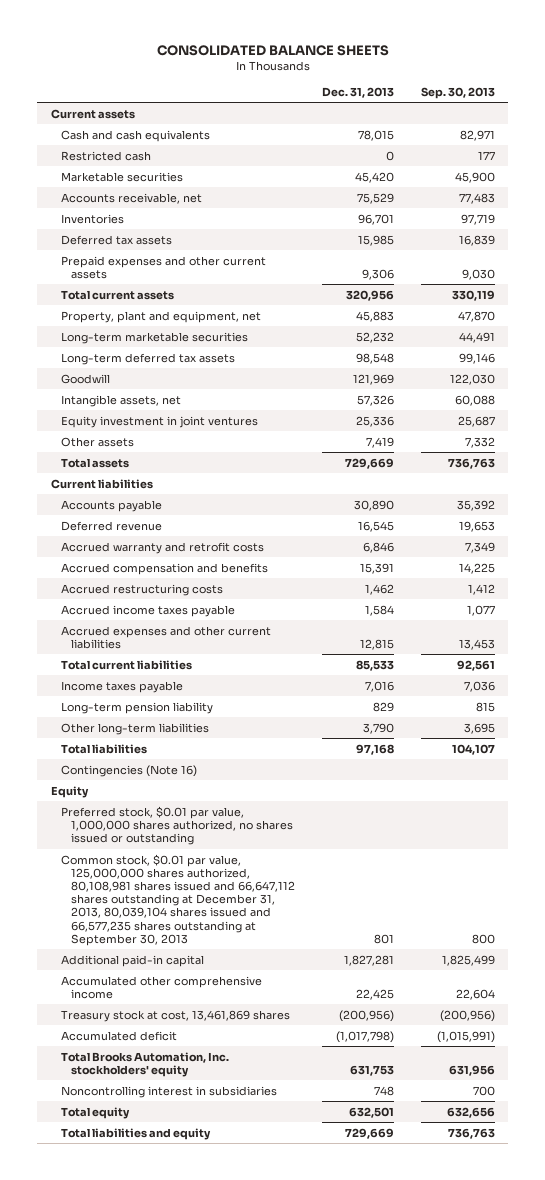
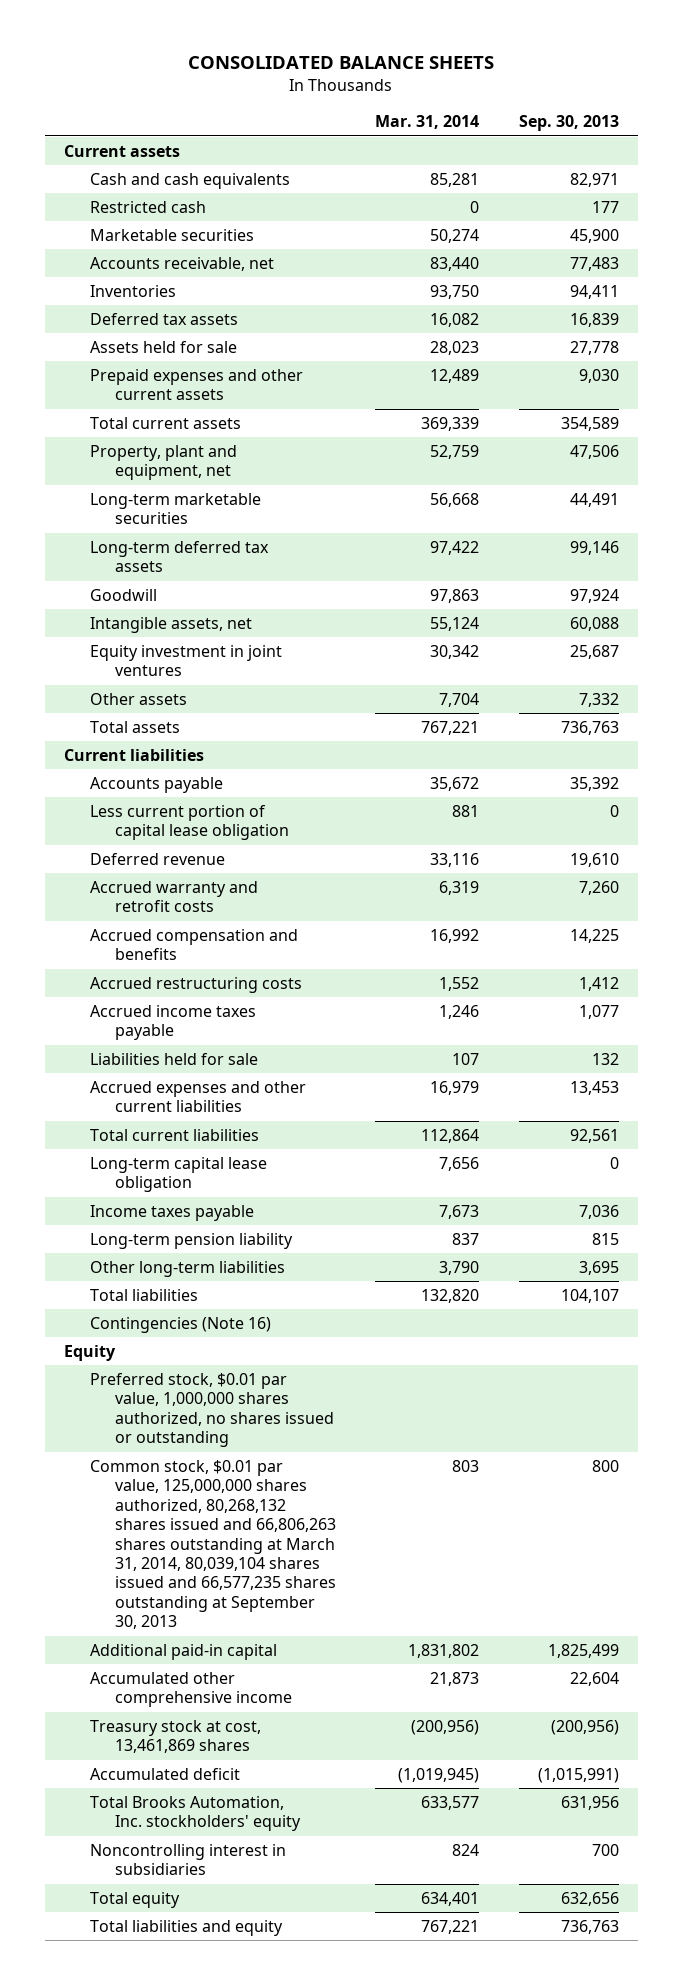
[321,86,394,98] Dec. 31, 2013 -> none
none -> [375,115,480,130] Mar. 31, 2014
[460,213,495,225] 97,719 -> [569,284,619,299] 94,411
none -> [89,340,237,353] Assets held for sale
[451,289,495,301] 330,119 -> [560,416,619,431] 354,589
[457,310,495,322] 47,870 -> [569,444,619,459] 47,506
[449,373,495,385] 122,030 -> [569,588,619,603] 97,924
none -> [89,804,290,841] Less current portion of capital lease obligation
[458,520,495,532] 19,653 -> [569,852,619,867] 19,610
[464,541,495,553] 7,349 -> [578,880,619,895] 7,260
none -> [89,1052,258,1065] Liabilities held for sale
none -> [89,1156,267,1193] Long-term capital lease obligation
[60,853,296,946] Common stock, $0.01 par value, 125,000,000 shares authorized, 80,108,981 shares issued and 66,647,112 shares outstanding at December 31, 2013, 80,039,104 shares issued and 66,577,235 shares outstanding at September 30, 2013 -> [89,1459,337,1630] Common stock, $0.01 par value, 125,000,000 shares authorized, 80,268,132 shares issued and 66,806,263 shares outstanding at March 31, 2014, 80,039,104 shares issued and 66,577,235 shares outstanding at September 30, 2013

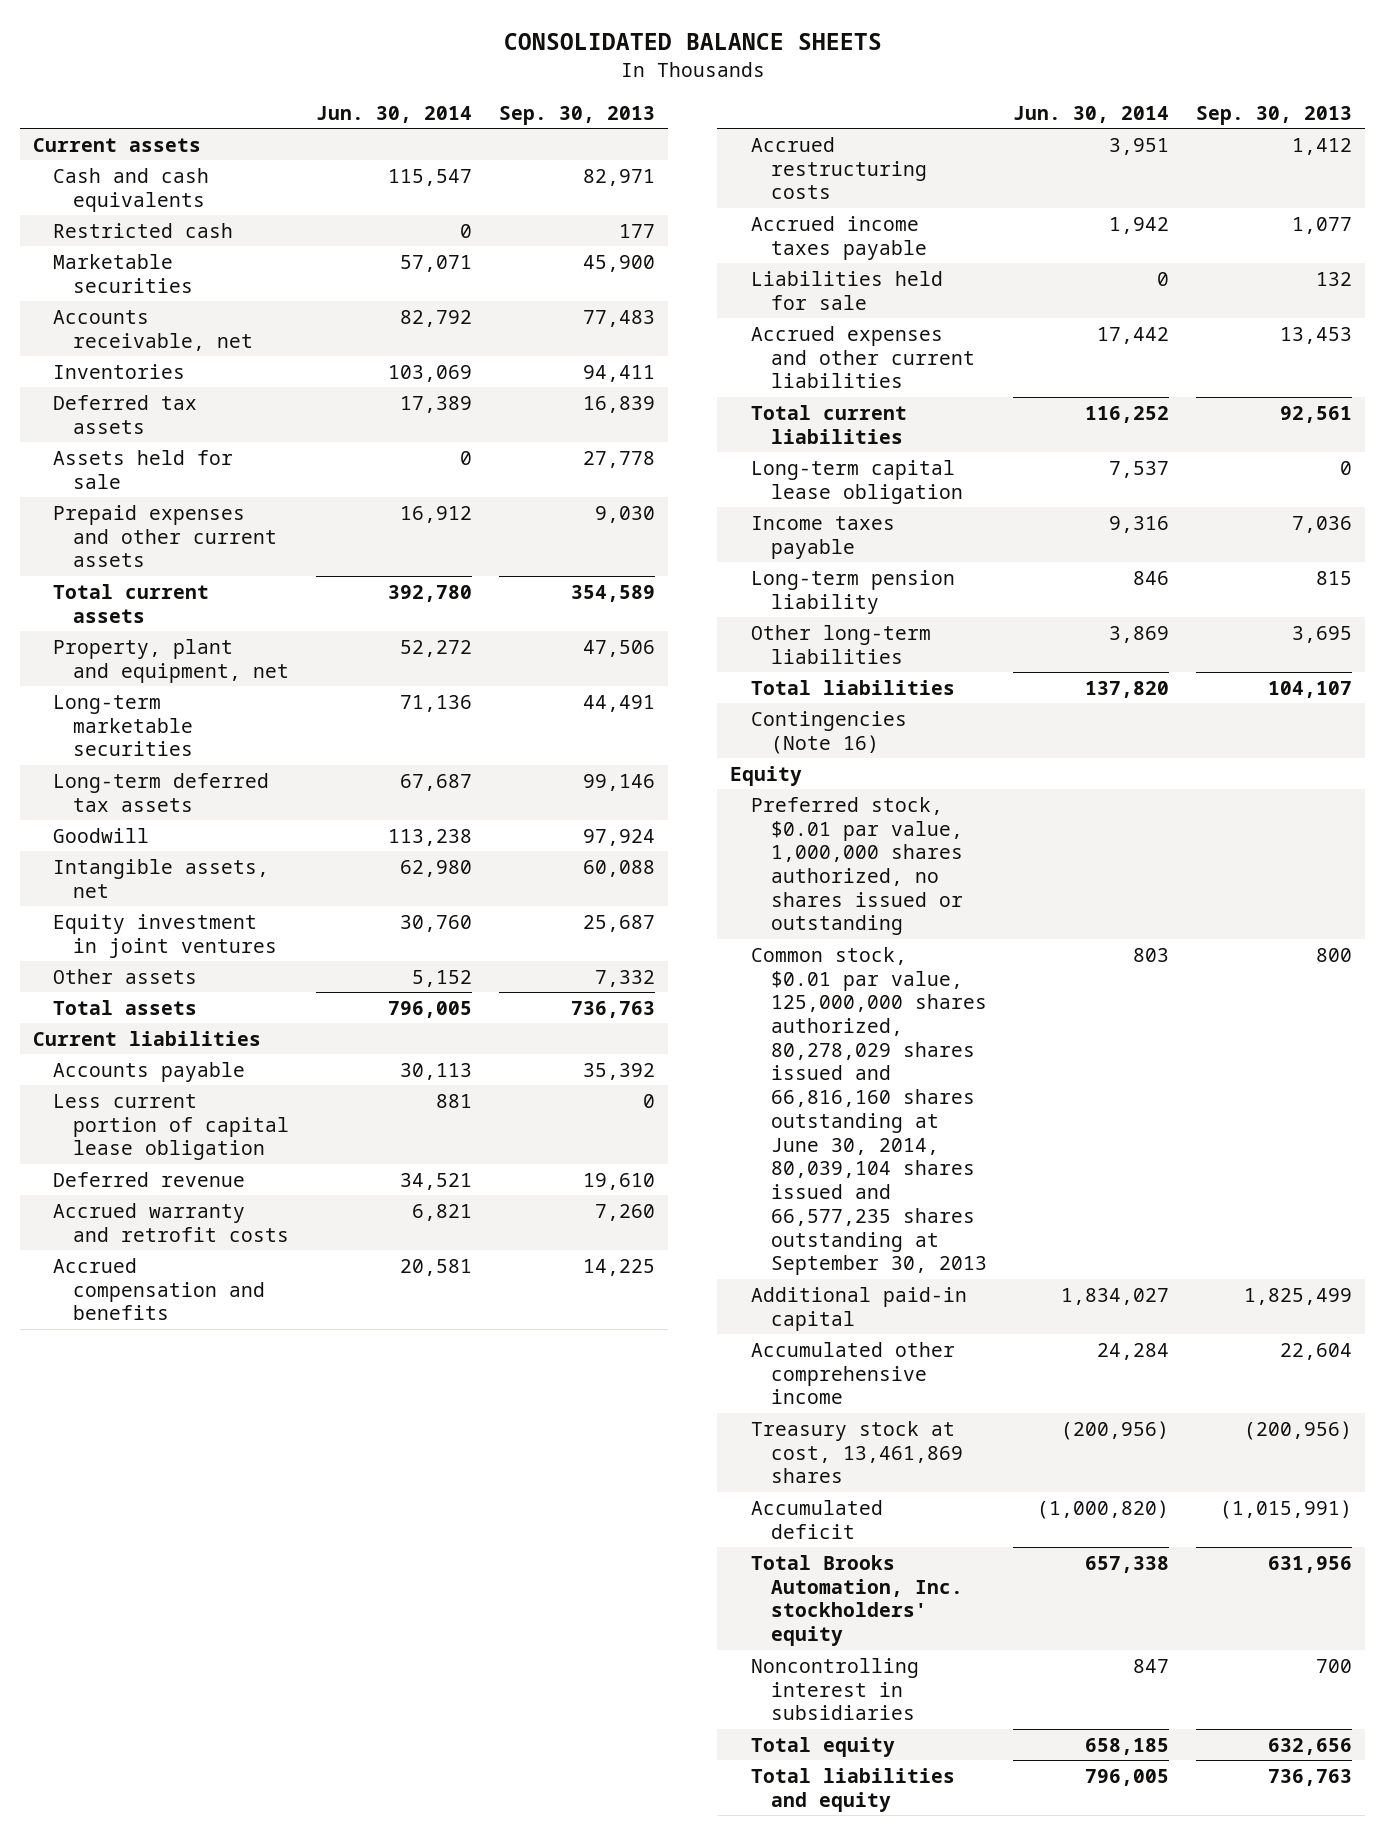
[375,115,480,130] Mar. 31, 2014 -> none
none -> [316,105,473,123] Jun. 30, 2014
[89,1459,337,1630] Common stock, $0.01 par value, 125,000,000 shares authorized, 80,268,132 shares issued and 66,806,263 shares outstanding at March 31, 2014, 80,039,104 shares issued and 66,577,235 shares outstanding at September 30, 2013 -> [750,946,987,1276] Common stock, $0.01 par value, 125,000,000 shares authorized, 80,278,029 shares issued and 66,816,160 shares outstanding at June 30, 2014, 80,039,104 shares issued and 66,577,235 shares outstanding at September 30, 2013

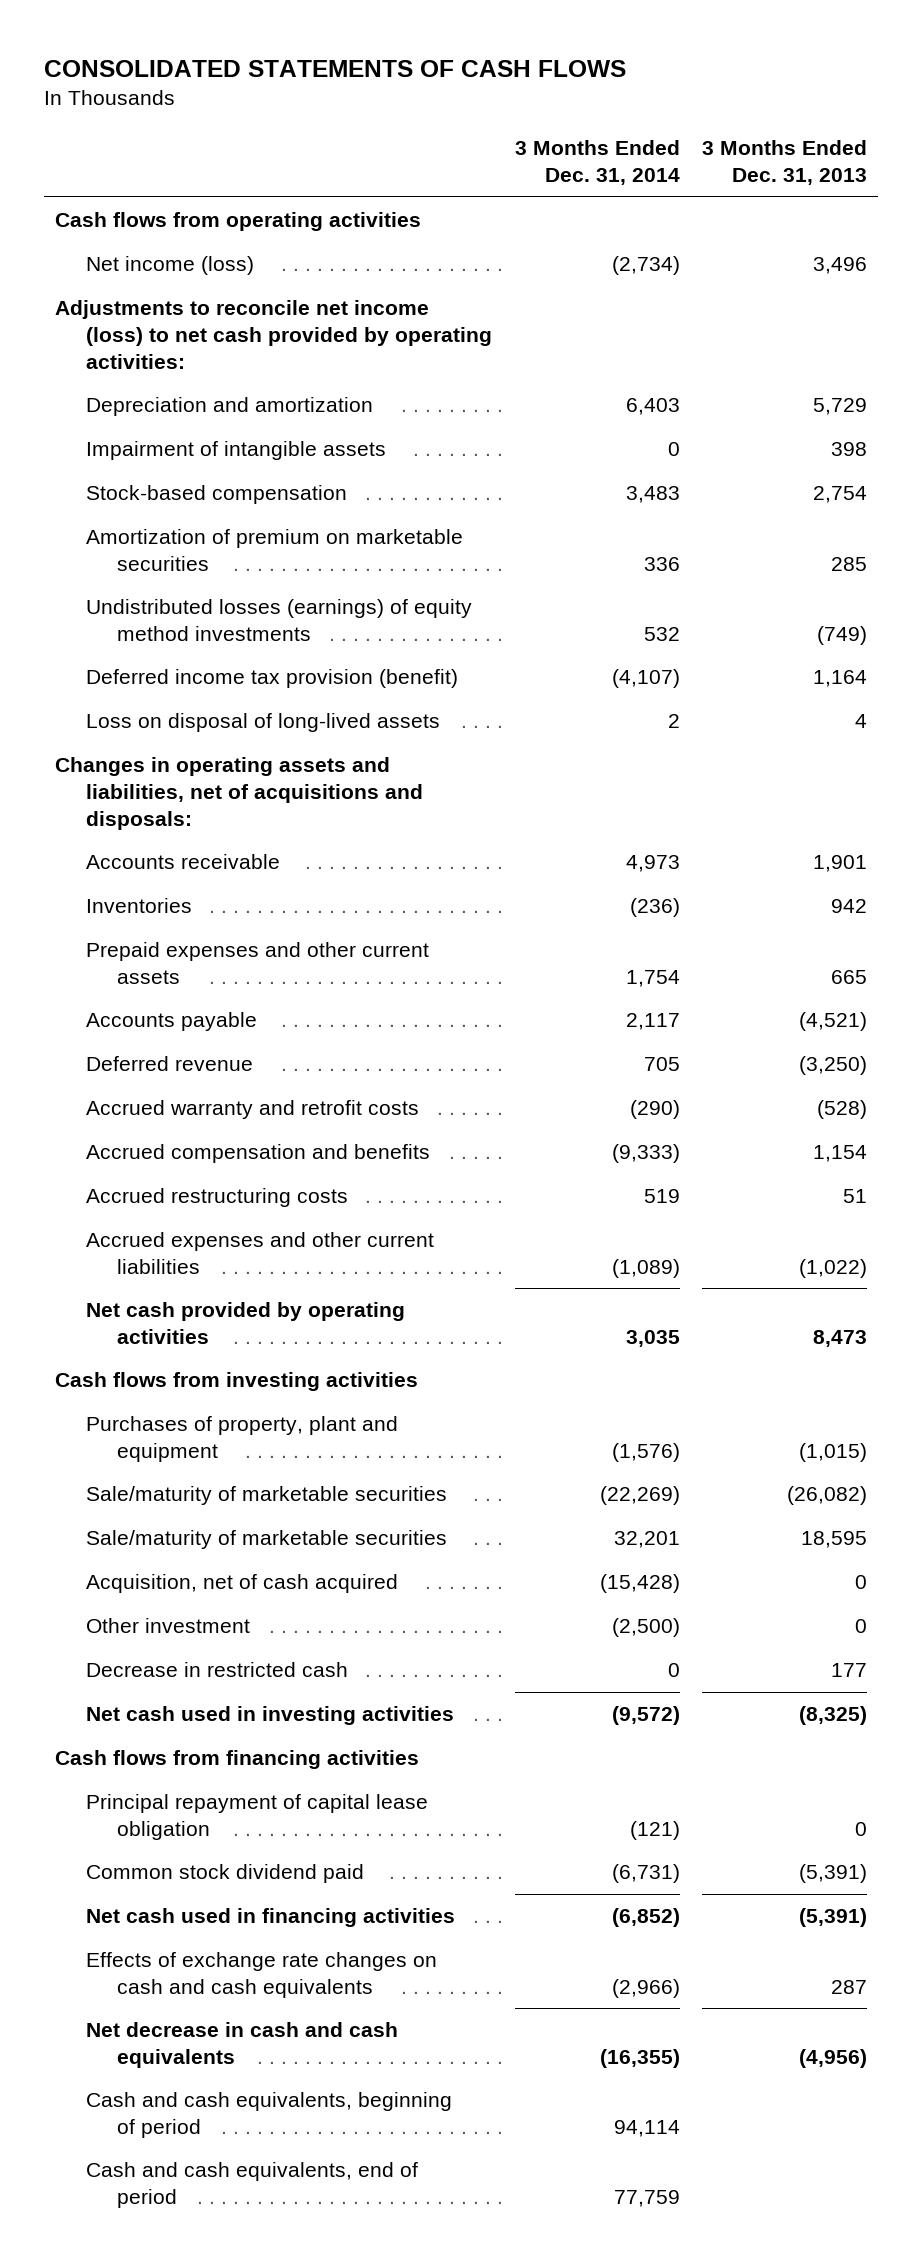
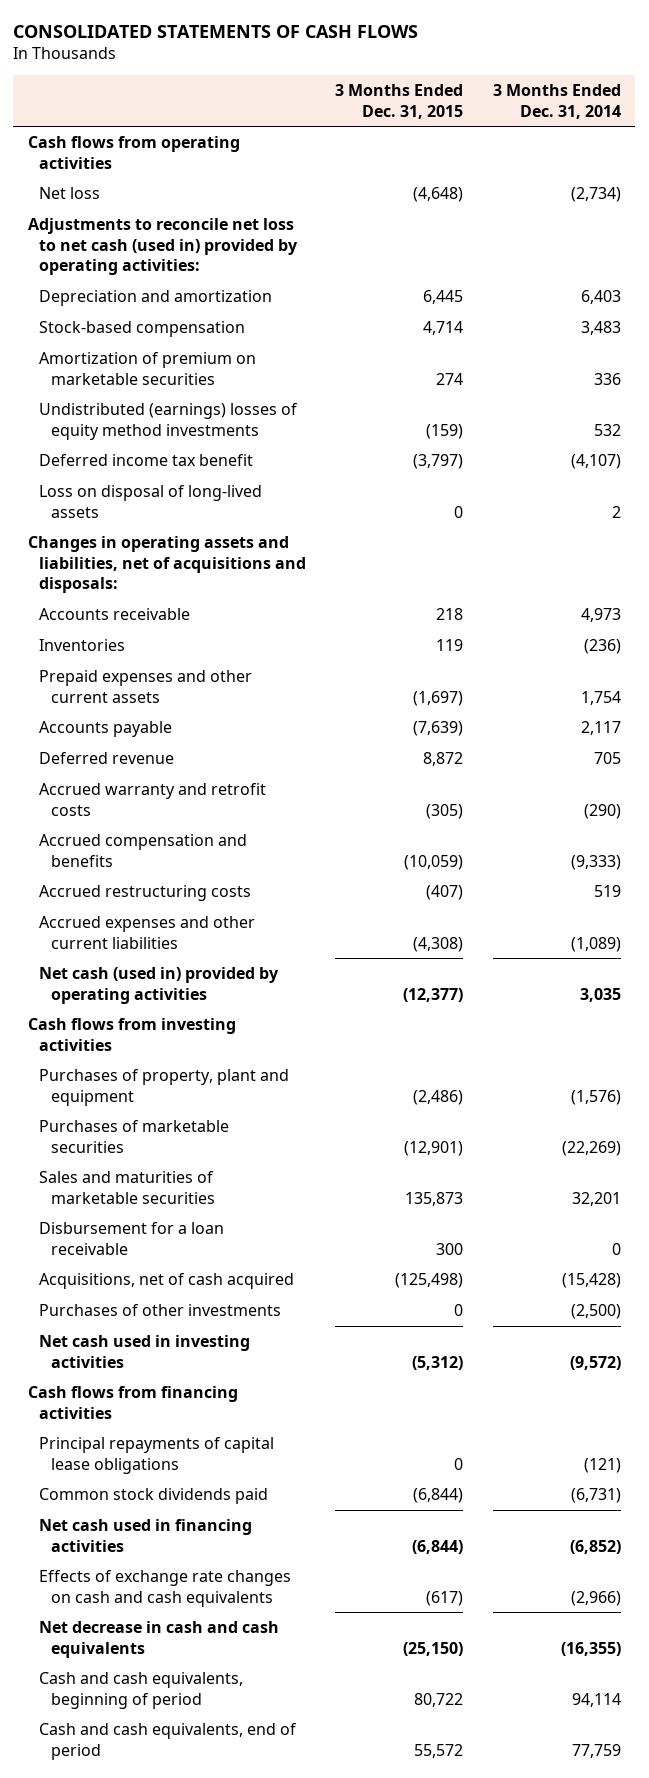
[701,140,867,186] 3 Months Ended Dec. 31, 2013 -> none
none -> [335,84,464,119] 3 Months Ended Dec. 31, 2015
[86,256,255,276] Net income (loss) -> [39,187,101,200] Net loss
[55,300,493,369] Adjustments to reconcile net income (loss) to net cash provided by operating activities: -> [27,218,299,276] Adjustments to reconcile net loss to net cash (used in) provided by operating activities:
[86,441,387,461] Impairment of intangible assets -> none
[86,599,473,641] Undistributed losses (earnings) of equity method investments -> [39,403,299,440] Undistributed (earnings) losses of equity method investments
[86,669,459,689] Deferred income tax provision (benefit) -> [39,454,254,467] Deferred income tax benefit
[86,1302,406,1344] Net cash provided by operating activities -> [39,967,280,1004] Net cash (used in) provided by operating activities
[86,1662,349,1678] Decrease in restricted cash -> none
[86,1486,448,1506] Sale/maturity of marketable securities -> [39,1120,230,1153] Purchases of marketable securities
[86,1530,448,1550] Sale/maturity of marketable securities -> [39,1171,215,1204] Sales and maturities of marketable securities
none -> [39,1222,225,1255] Disbursement for a loan receivable
[86,1574,399,1594] Acquisition, net of cash acquired -> [39,1273,295,1290] Acquisitions, net of cash acquired
[86,1618,251,1634] Other investment -> [39,1304,282,1317] Purchases of other investments
[86,1794,429,1840] Principal repayment of capital lease obligation -> [39,1437,275,1474] Principal repayments of capital lease obligations
[86,1864,365,1884] Common stock dividend paid -> [39,1488,269,1505] Common stock dividends paid

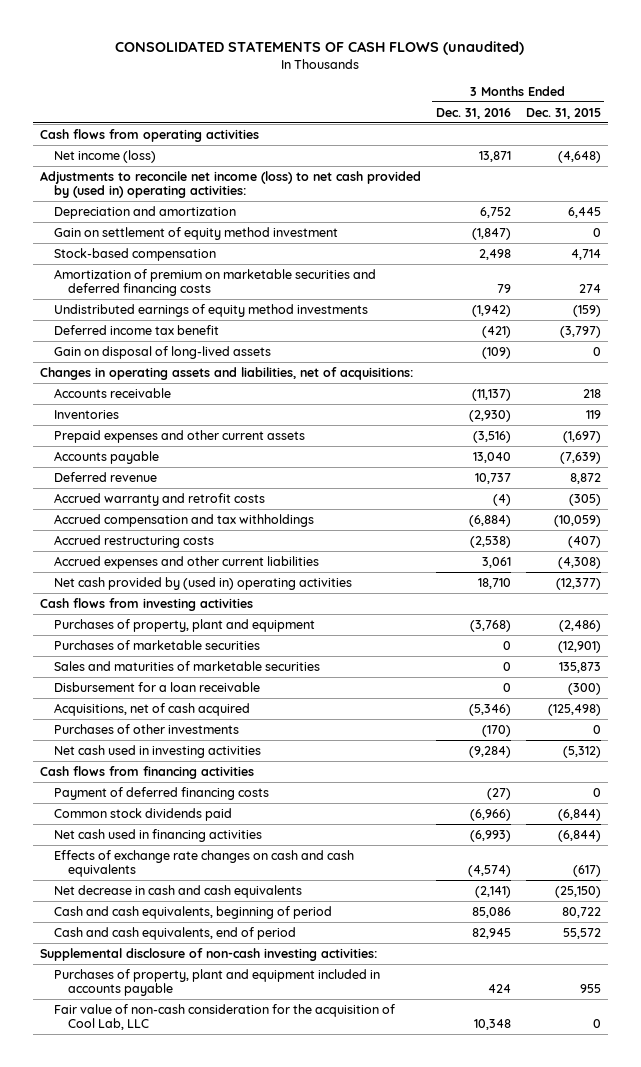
[13,24,419,38] CONSOLIDATED STATEMENTS OF CASH FLOWS -> [115,40,525,55] CONSOLIDATED STATEMENTS OF CASH FLOWS (unaudited)
[492,84,621,119] 3 Months Ended Dec. 31, 2014 -> none
none -> [435,107,511,119] Dec. 31, 2016
[39,187,101,200] Net loss -> [54,149,157,163] Net income (loss)
[27,218,299,276] Adjustments to reconcile net loss to net cash (used in) provided by operating activities: -> [39,170,421,199] Adjustments to reconcile net income (loss) to net cash provided by (used in) operating activities:
none -> [54,226,339,240] Gain on settlement of equity method investment
[39,352,257,385] Amortization of premium on marketable securities -> [54,268,377,297] Amortization of premium on marketable securities and deferred financing costs
[39,403,299,440] Undistributed (earnings) losses of equity method investments -> [54,303,369,317] Undistributed earnings of equity method investments
[39,485,263,518] Loss on disposal of long-lived assets -> [54,345,272,359] Gain on disposal of long-lived assets
[27,536,307,594] Changes in operating assets and liabilities, net of acquisitions and disposals: -> [39,366,413,380] Changes in operating assets and liabilities, net of acquisitions:
[39,834,248,867] Accrued compensation and benefits -> [54,513,315,527] Accrued compensation and tax withholdings
[39,967,280,1004] Net cash (used in) provided by operating activities -> [54,576,353,590] Net cash provided by (used in) operating activities
[436,1242,464,1255] 300 -> [567,682,601,695] (300)
[39,1437,275,1474] Principal repayments of capital lease obligations -> none
none -> [54,786,270,800] Payment of deferred financing costs
none -> [39,947,377,961] Supplemental disclosure of non-cash investing activities:
none -> [54,968,381,997] Purchases of property, plant and equipment included in accounts payable
none -> [54,1003,396,1031] Fair value of non-cash consideration for the acquisition of Cool Lab, LLC

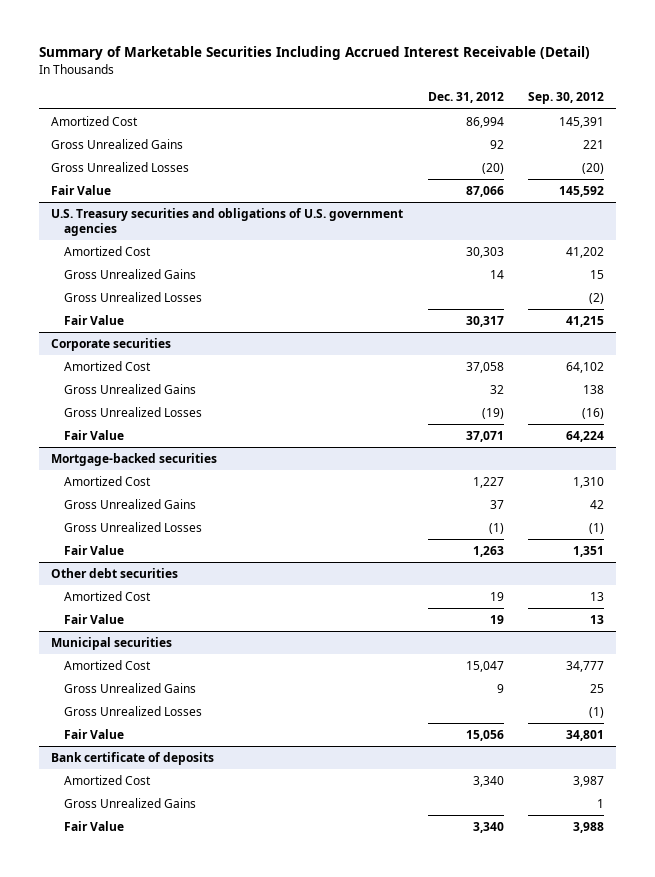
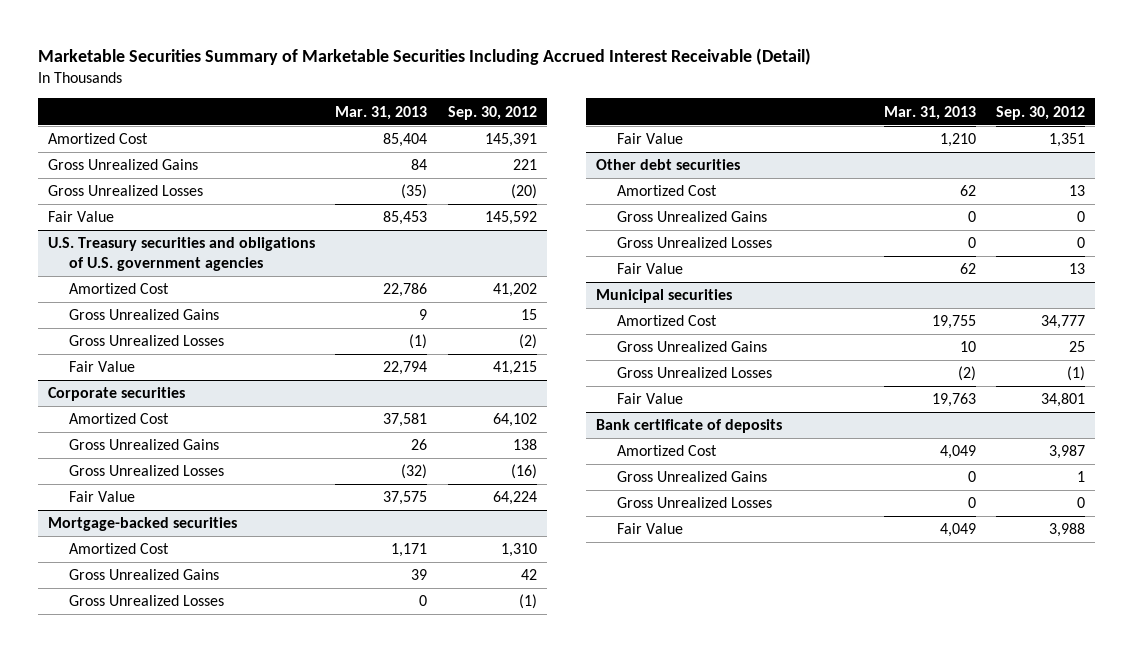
[38,46,590,61] Summary of Marketable Securities Including Accrued Interest Receivable (Detail) -> [37,47,811,65] Marketable Securities Summary of Marketable Securities Including Accrued Interest Receivable (Detail)
[427,92,504,104] Dec. 31, 2012 -> none
none -> [335,105,428,120] Mar. 31, 2013
none -> [616,211,767,223] Gross Unrealized Gains
none -> [616,237,772,249] Gross Unrealized Losses
none -> [616,497,772,509] Gross Unrealized Losses

